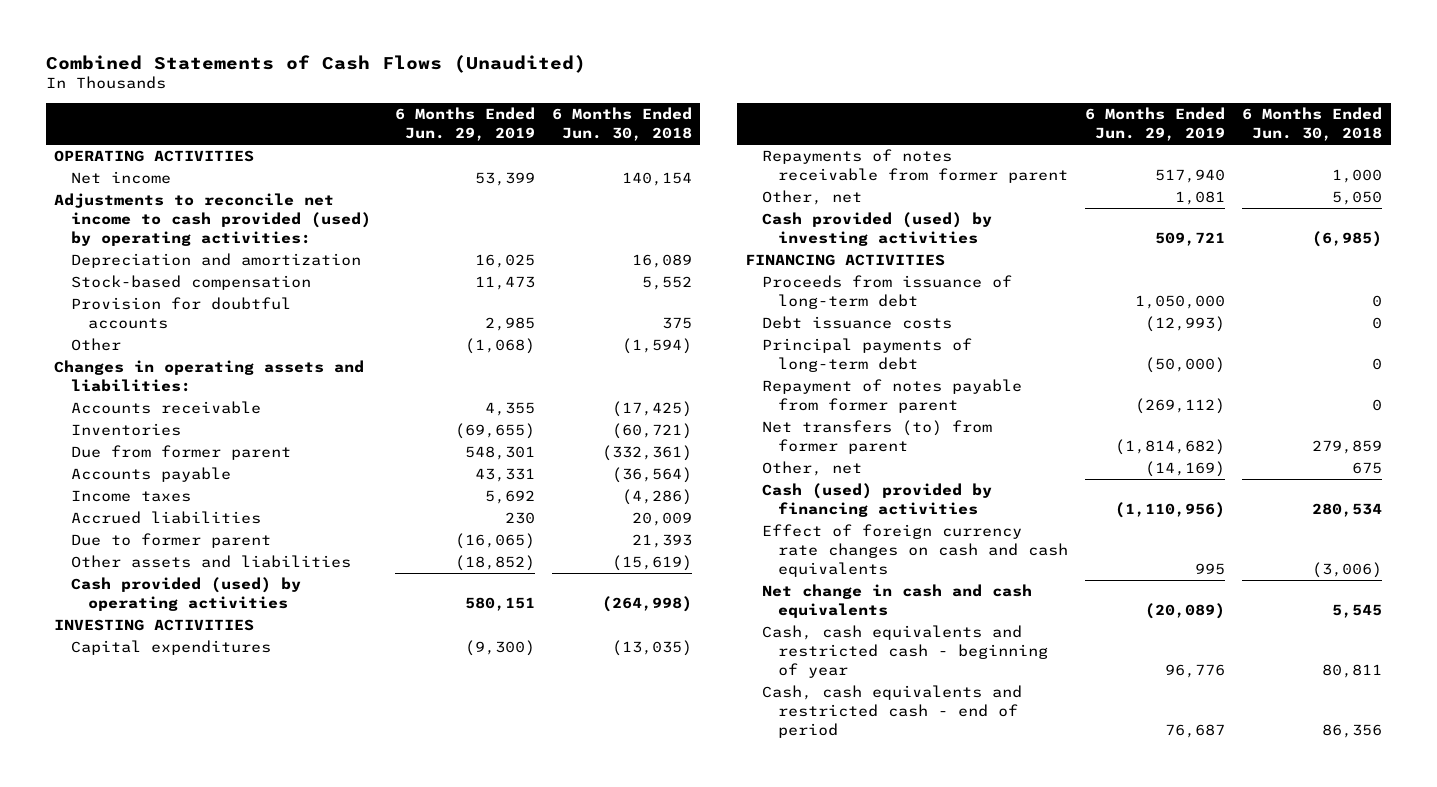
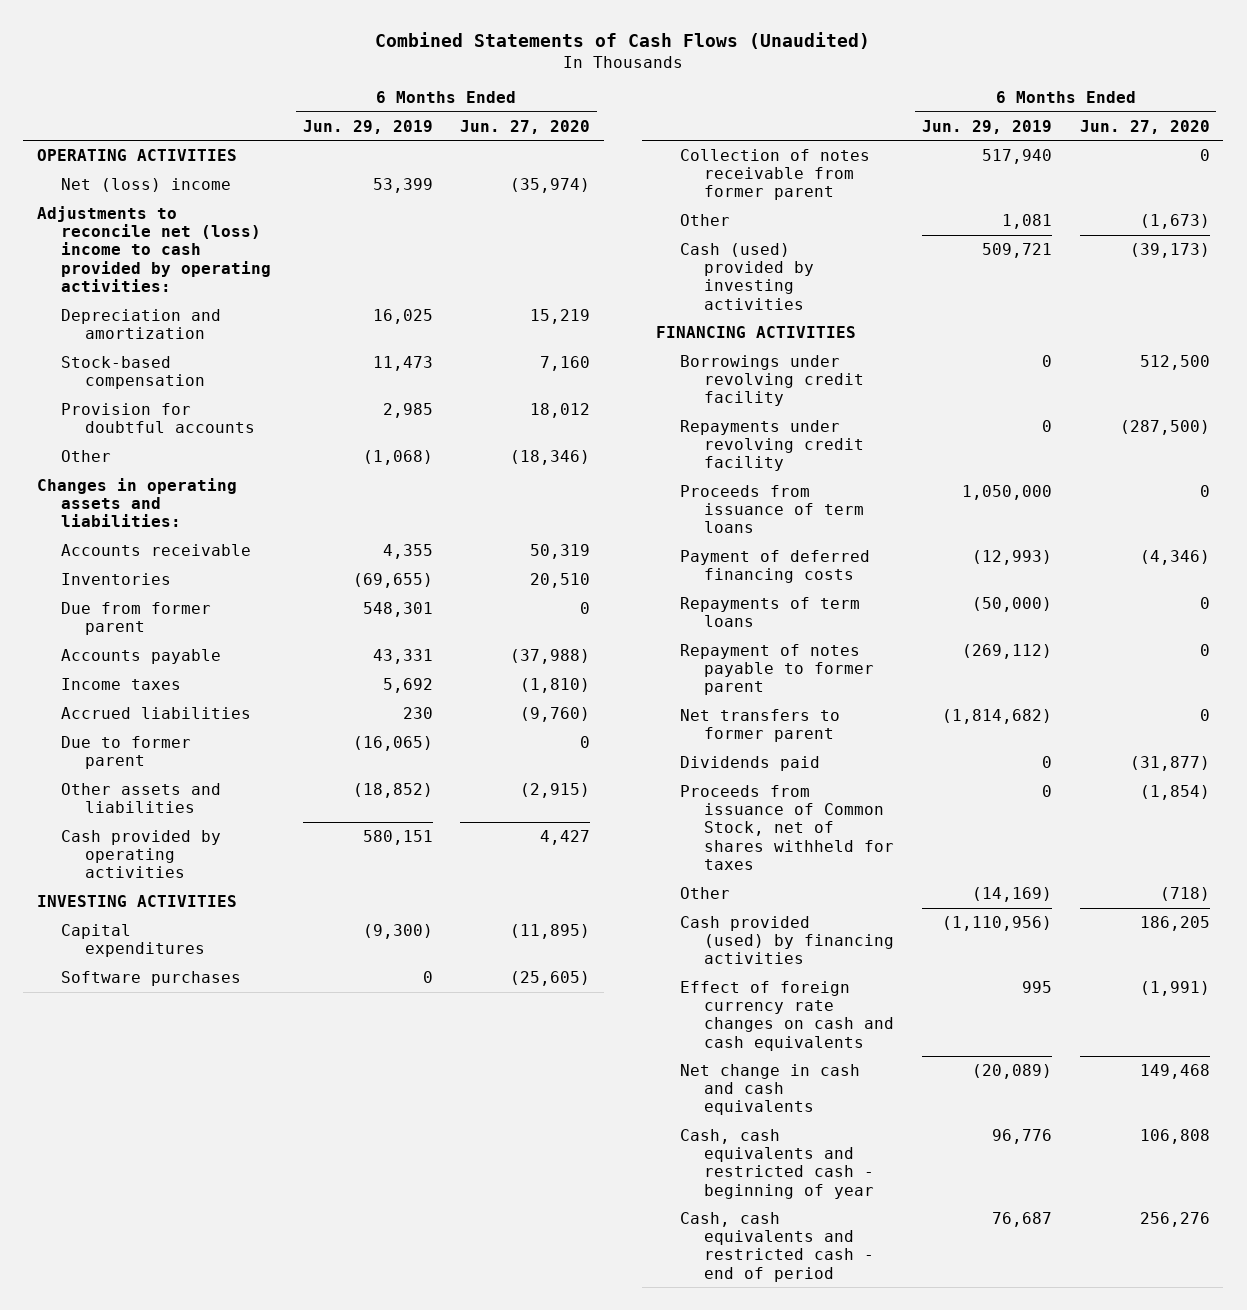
[551,107,692,142] 6 Months Ended Jun. 30, 2018 -> none
none -> [460,119,591,134] Jun. 27, 2020
[71,171,172,185] Net income -> [61,177,232,192] Net (loss) income
[54,193,372,246] Adjustments to reconcile net income to cash provided (used) by operating activities: -> [37,205,272,293] Adjustments to reconcile net (loss) income to cash provided by operating activities:
[71,577,302,612] Cash provided (used) by operating activities -> [61,829,222,879] Cash provided by operating activities
none -> [61,970,242,986] Software purchases
[761,149,1069,184] Repayments of notes receivable from former parent -> [680,148,871,201] Collection of notes receivable from former parent
[761,190,862,206] Other, net -> [680,213,731,226] Other
[761,212,992,247] Cash provided (used) by investing activities -> [680,242,815,310] Cash (used) provided by investing activities
[761,338,972,373] Principal payments of long-term debt -> none
none -> [680,354,865,407] Borrowings under revolving credit facility
none -> [680,419,865,472] Repayments under revolving credit facility
[761,275,1012,310] Proceeds from issuance of long-term debt -> [680,484,865,534] Proceeds from issuance of term loans
[761,316,952,330] Debt issuance costs -> [680,549,871,584] Payment of deferred financing costs
none -> [680,596,861,628] Repayments of term loans
[761,379,1022,414] Repayment of notes payable from former parent -> [680,643,875,696] Repayment of notes payable to former parent
[761,420,992,455] Net transfers (to) from former parent -> [680,708,841,743] Net transfers to former parent
none -> [680,755,821,771] Dividends paid
none -> [680,784,895,871] Proceeds from issuance of Common Stock, net of shares withheld for taxes
[761,461,862,477] Other, net -> [680,886,731,899] Other
[761,483,992,518] Cash (used) provided by financing activities -> [680,915,895,965] Cash provided (used) by financing activities

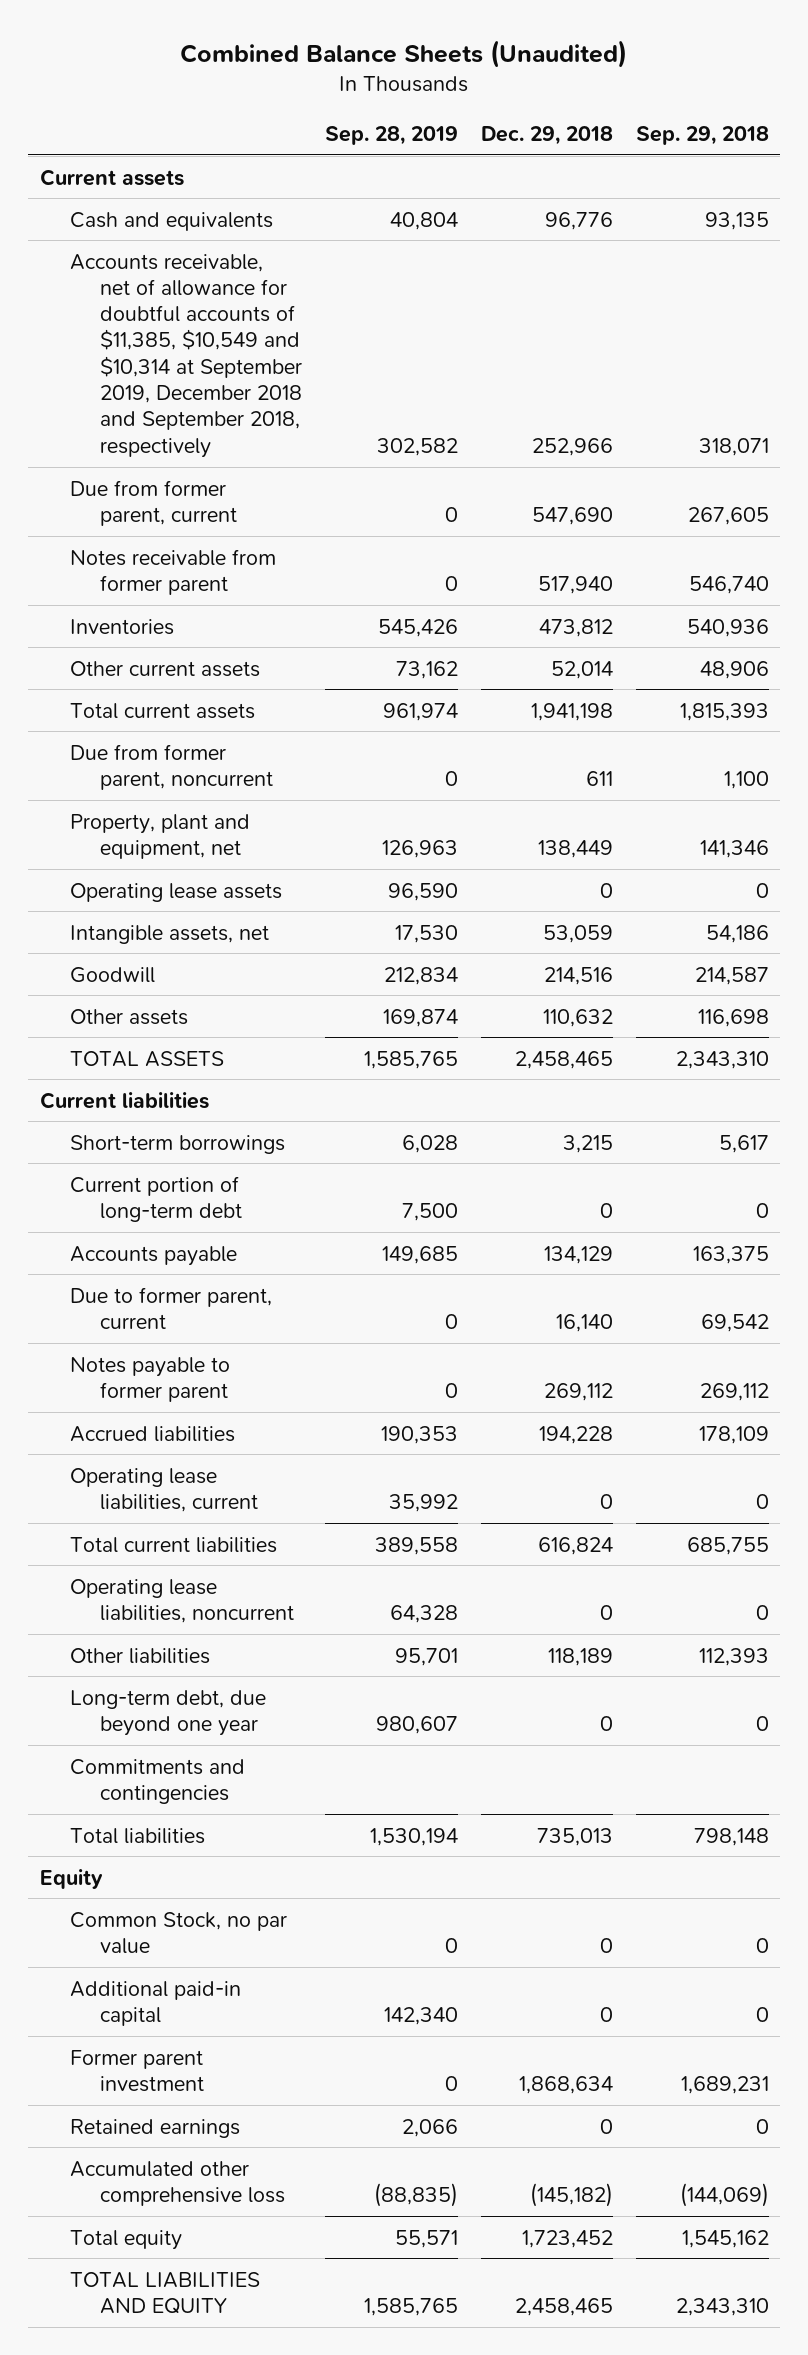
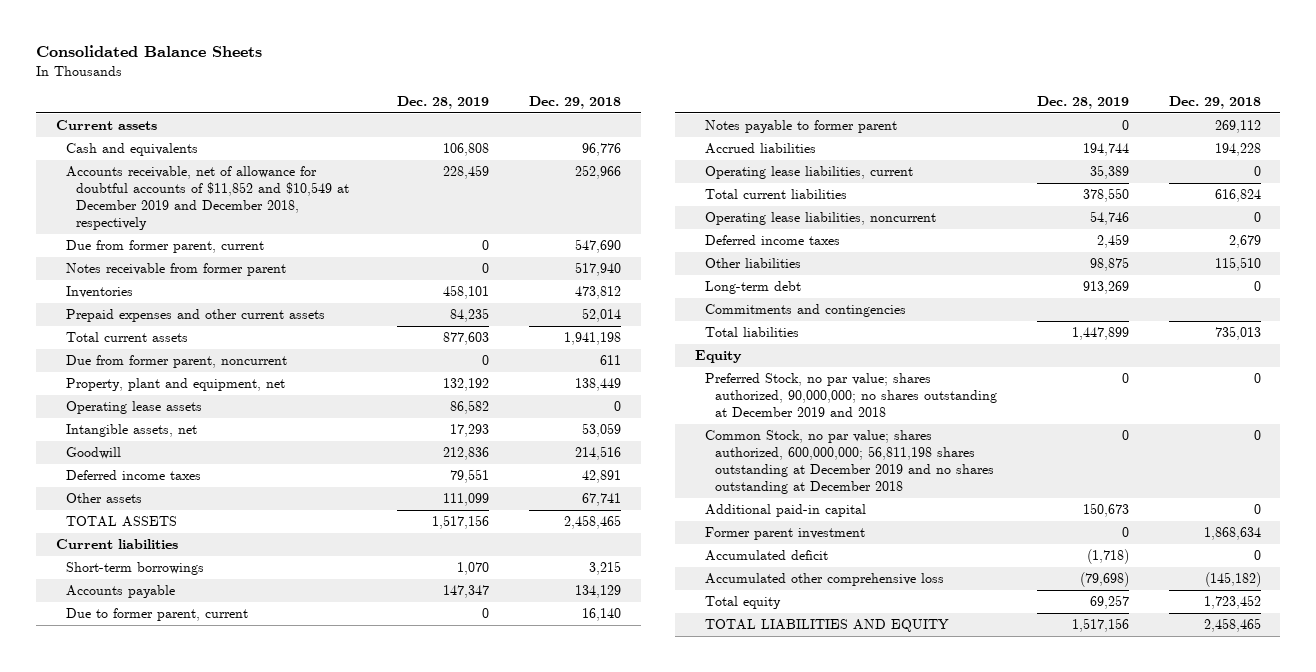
[180,39,628,68] Combined Balance Sheets (Unaudited) -> [35,45,262,58] Consolidated Balance Sheets
[325,126,459,146] Sep. 28, 2019 -> none
[635,126,769,146] Sep. 29, 2018 -> none
none -> [397,95,490,109] Dec. 28, 2019
[70,253,303,458] Accounts receivable, net of allowance for doubtful accounts of $11,385, $10,549 and $10,314 at September 2019, December 2018 and September 2018, respectively -> [65,166,349,231] Accounts receivable, net of allowance for doubtful accounts of $11,852 and $10,549 at December 2019 and December 2018, respectively
[70,660,261,677] Other current assets -> [65,309,325,323] Prepaid expenses and other current assets
none -> [65,470,201,481] Deferred income taxes
[543,1008,614,1027] 110,632 -> [582,493,622,507] 67,741
[70,1175,243,1222] Current portion of long-term debt -> none
none -> [705,235,841,246] Deferred income taxes
[548,1647,614,1666] 118,189 -> [1214,257,1261,272] 115,510
[70,1689,267,1736] Long-term debt, due beyond one year -> [705,281,802,295] Long-term debt
none -> [705,373,998,418] Preferred Stock, no par value; shares authorized, 90,000,000; no shares outstanding at December 2019 and 2018
[70,1911,288,1954] Common Stock, no par value -> [705,430,995,495] Common Stock, no par value; shares authorized, 600,000,000; 56,811,198 shares outstanding at December 2019 and no shares outstanding at December 2018
[70,2118,241,2138] Retained earnings -> [705,550,829,562] Accumulated deficit

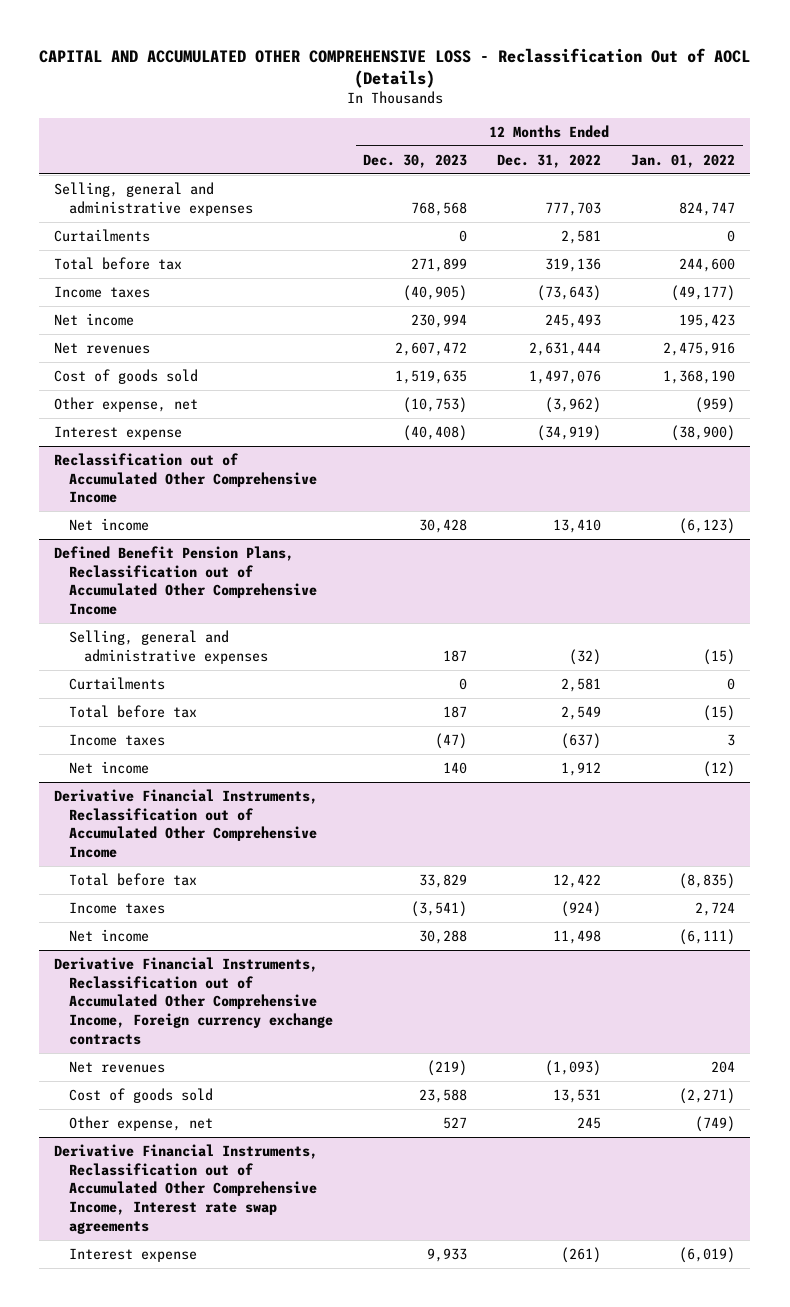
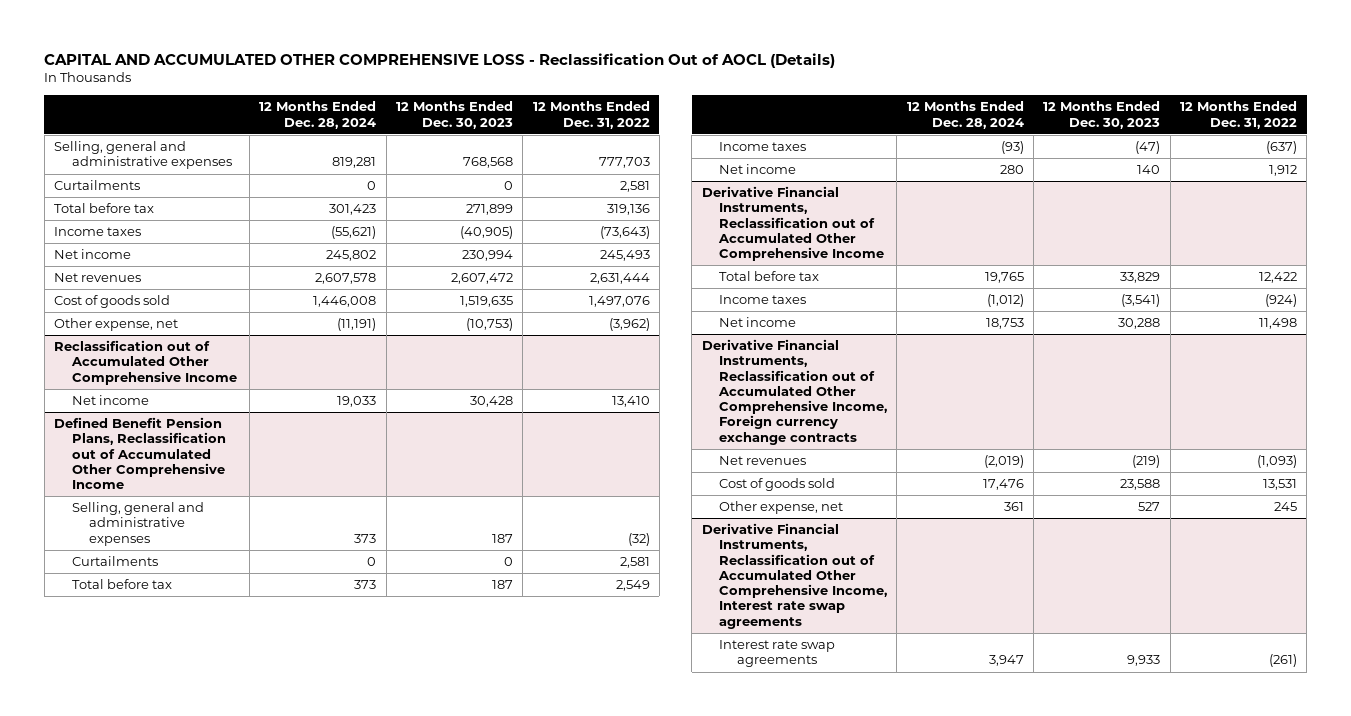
[631,153,736,168] Jan. 01, 2022 -> none
none -> [259,101,377,129] 12 Months Ended Dec. 28, 2024
[54,426,183,441] Interest expense -> none
[69,1248,198,1263] Interest expense -> [719,640,836,668] Interest rate swap agreements

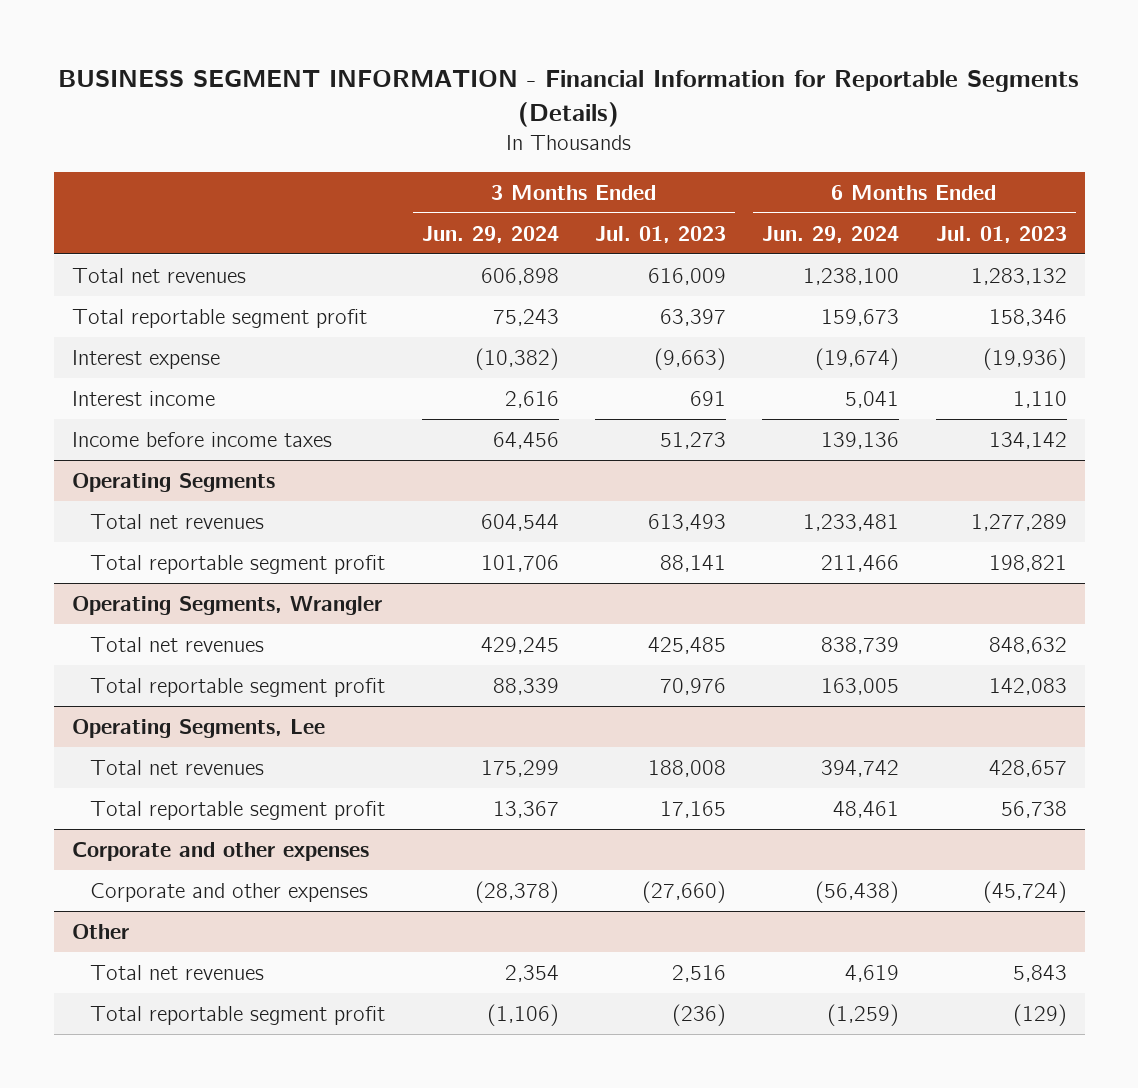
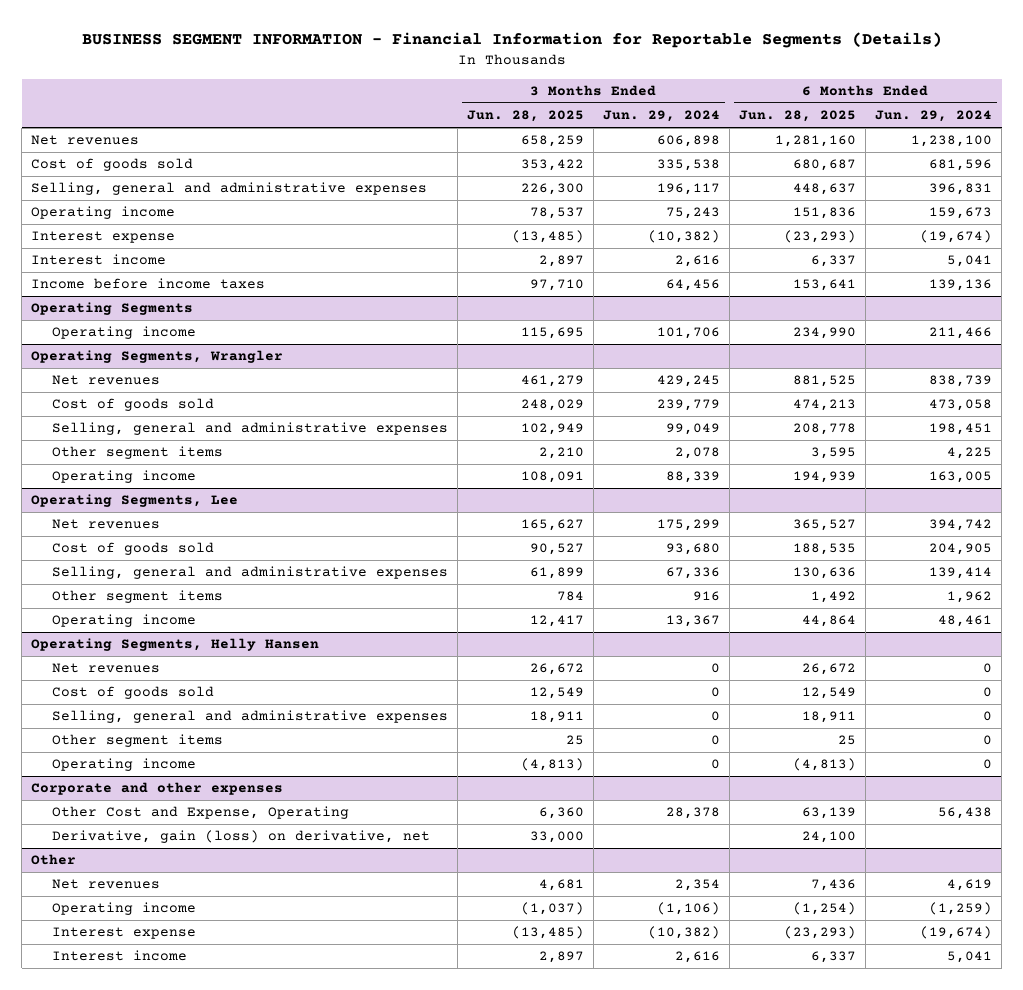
[594,225,726,243] Jul. 01, 2023 -> none
[935,225,1067,243] Jul. 01, 2023 -> none
none -> [466,110,584,123] Jun. 28, 2025
none -> [738,110,856,123] Jun. 28, 2025
[71,267,246,283] Total net revenues -> [31,135,140,146] Net revenues
none -> [31,158,194,172] Cost of goods sold
none -> [31,182,428,196] Selling, general and administrative expenses
[71,308,367,328] Total reportable segment profit -> [31,206,176,220] Operating income
[90,513,265,529] Total net revenues -> none
[90,554,386,574] Total reportable segment profit -> [51,326,196,340] Operating income
[90,636,265,652] Total net revenues -> [51,375,160,386] Net revenues
none -> [51,398,214,412] Cost of goods sold
none -> [51,422,448,436] Selling, general and administrative expenses
none -> [51,446,223,460] Other segment items
[90,677,386,697] Total reportable segment profit -> [51,470,196,484] Operating income
[90,759,265,775] Total net revenues -> [51,519,160,530] Net revenues
none -> [51,542,214,556] Cost of goods sold
none -> [51,566,448,580] Selling, general and administrative expenses
none -> [51,590,223,604] Other segment items
[90,800,386,820] Total reportable segment profit -> [51,614,196,628] Operating income
none -> [31,638,320,652] Operating Segments, Helly Hansen
none -> [51,663,160,674] Net revenues
none -> [51,686,214,700] Cost of goods sold
none -> [51,710,448,724] Selling, general and administrative expenses
none -> [51,734,223,748] Other segment items
none -> [51,758,196,772] Operating income
[90,882,369,902] Corporate and other expenses -> [51,806,349,820] Other Cost and Expense, Operating
[474,880,559,903] (28,378) -> [665,807,720,820] 28,378
[815,880,900,903] (56,438) -> [937,807,992,820] 56,438
none -> [51,830,430,844] Derivative, gain (loss) on derivative, net
[90,964,265,980] Total net revenues -> [51,879,160,890] Net revenues
[90,1005,386,1025] Total reportable segment profit -> [51,902,196,916] Operating income
none -> [51,927,196,940] Interest expense
none -> [51,950,187,962] Interest income

